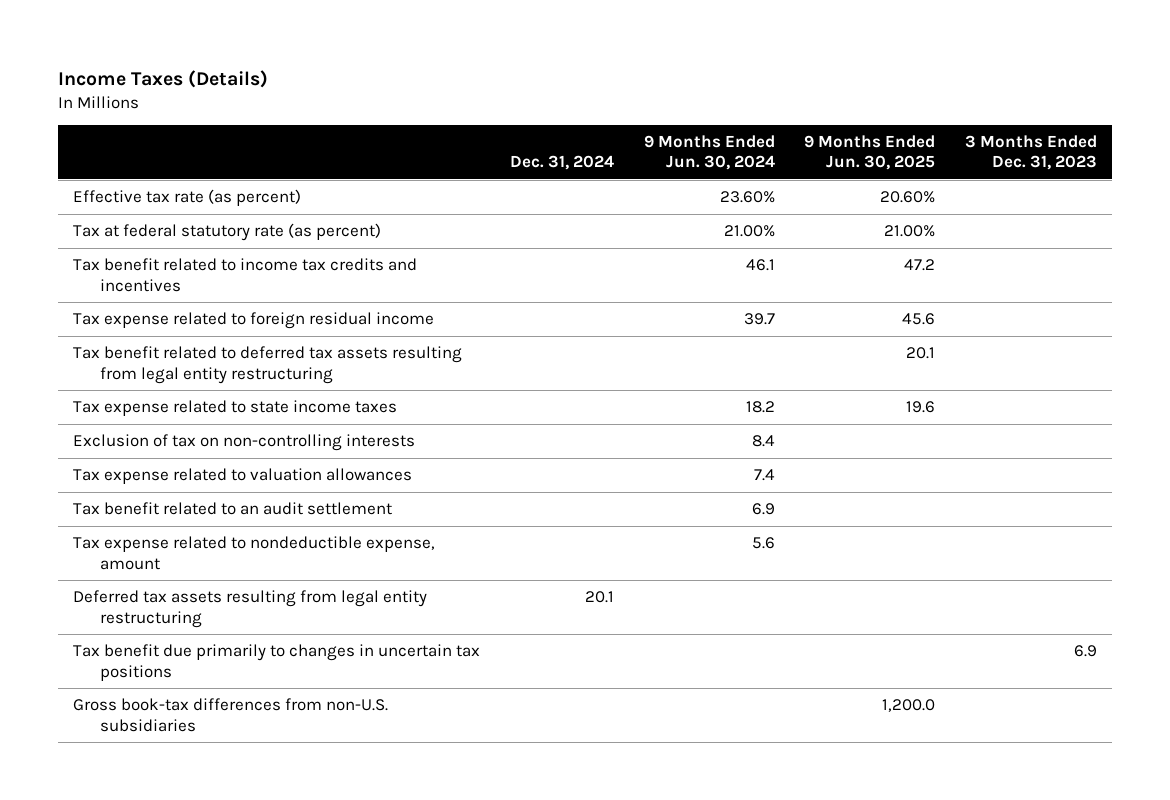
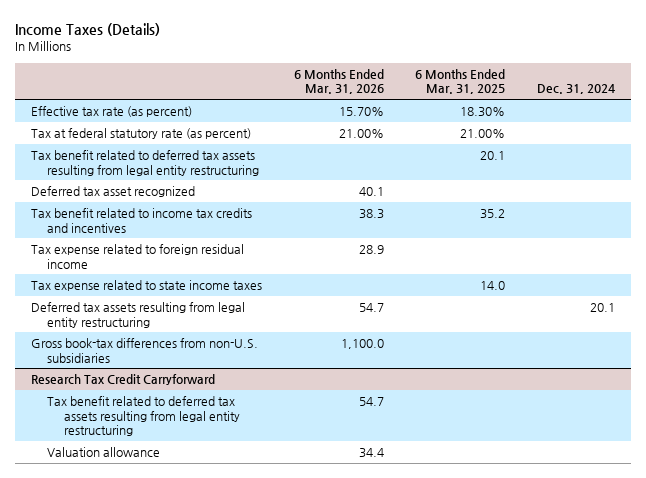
[643,134,775,171] 9 Months Ended Jun. 30, 2024 -> none
[804,134,936,171] 9 Months Ended Jun. 30, 2025 -> none
[964,134,1097,171] 3 Months Ended Dec. 31, 2023 -> none
none -> [293,68,384,95] 6 Months Ended Mar. 31, 2026
none -> [415,68,506,95] 6 Months Ended Mar. 31, 2025
[73,346,463,384] Tax benefit related to deferred tax assets resulting from legal entity restructuring -> [30,150,260,176] Tax benefit related to deferred tax assets resulting from legal entity restructuring
none -> [30,186,195,198] Deferred tax asset recognized
[73,434,416,452] Exclusion of tax on non-controlling interests -> none
[73,468,413,485] Tax expense related to valuation allowances -> none
[73,502,393,516] Tax benefit related to an audit settlement -> none
[73,536,436,570] Tax expense related to nondeductible expense, amount -> none
[73,644,481,681] Tax benefit due primarily to changes in uncertain tax positions -> none
none -> [30,374,215,386] Research Tax Credit Carryforward
none -> [47,396,240,437] Tax benefit related to deferred tax assets resulting from legal entity restructuring
none -> [47,447,161,458] Valuation allowance

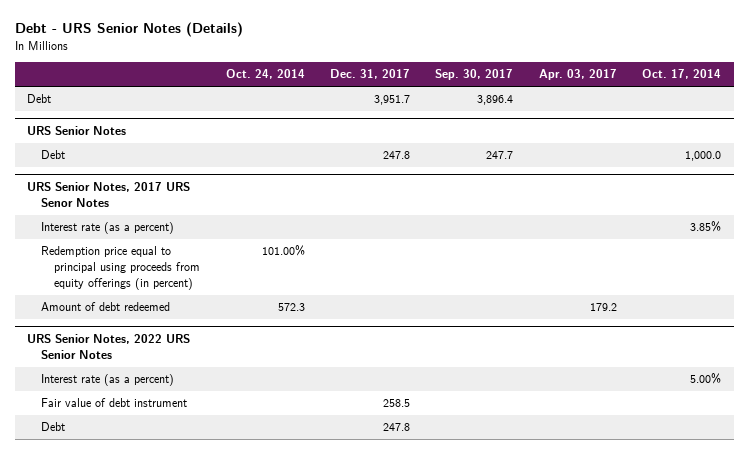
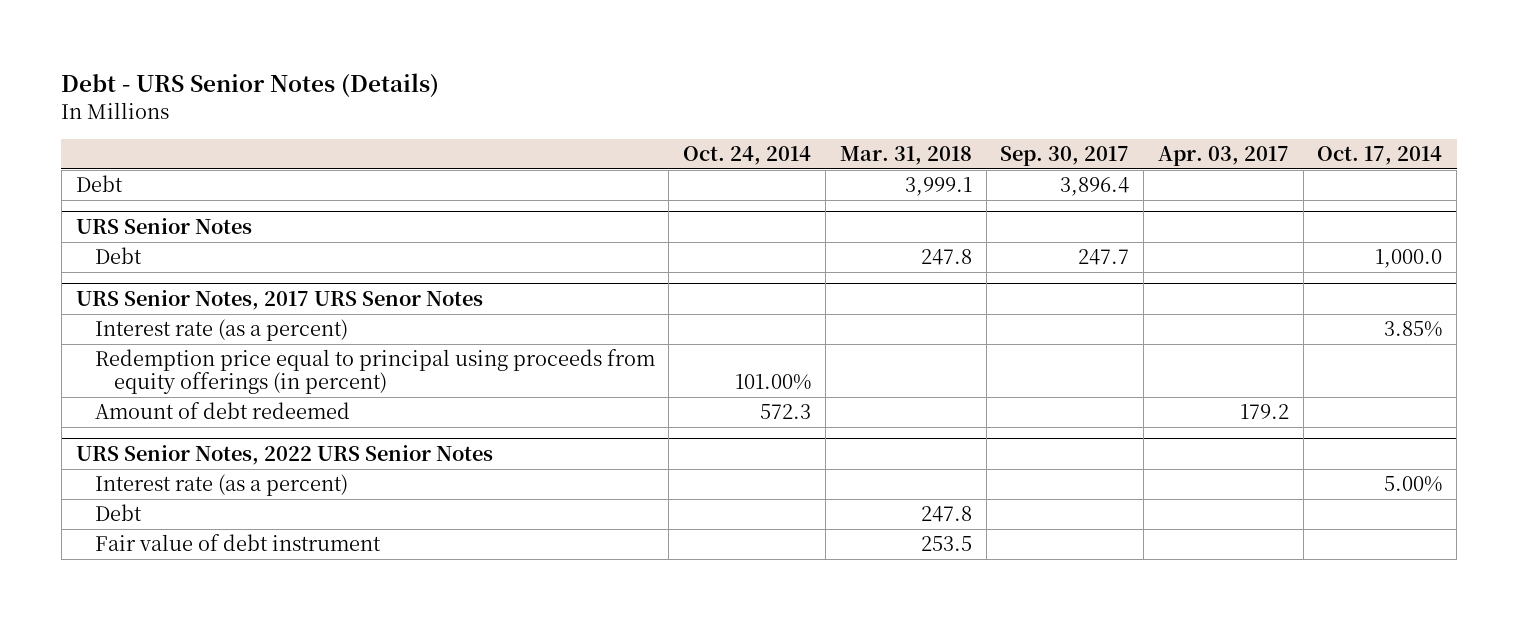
[330,69,411,80] Dec. 31, 2017 -> none
none -> [839,145,972,165] Mar. 31, 2018
[40,398,187,408] Fair value of debt instrument -> [94,534,381,552] Fair value of debt instrument

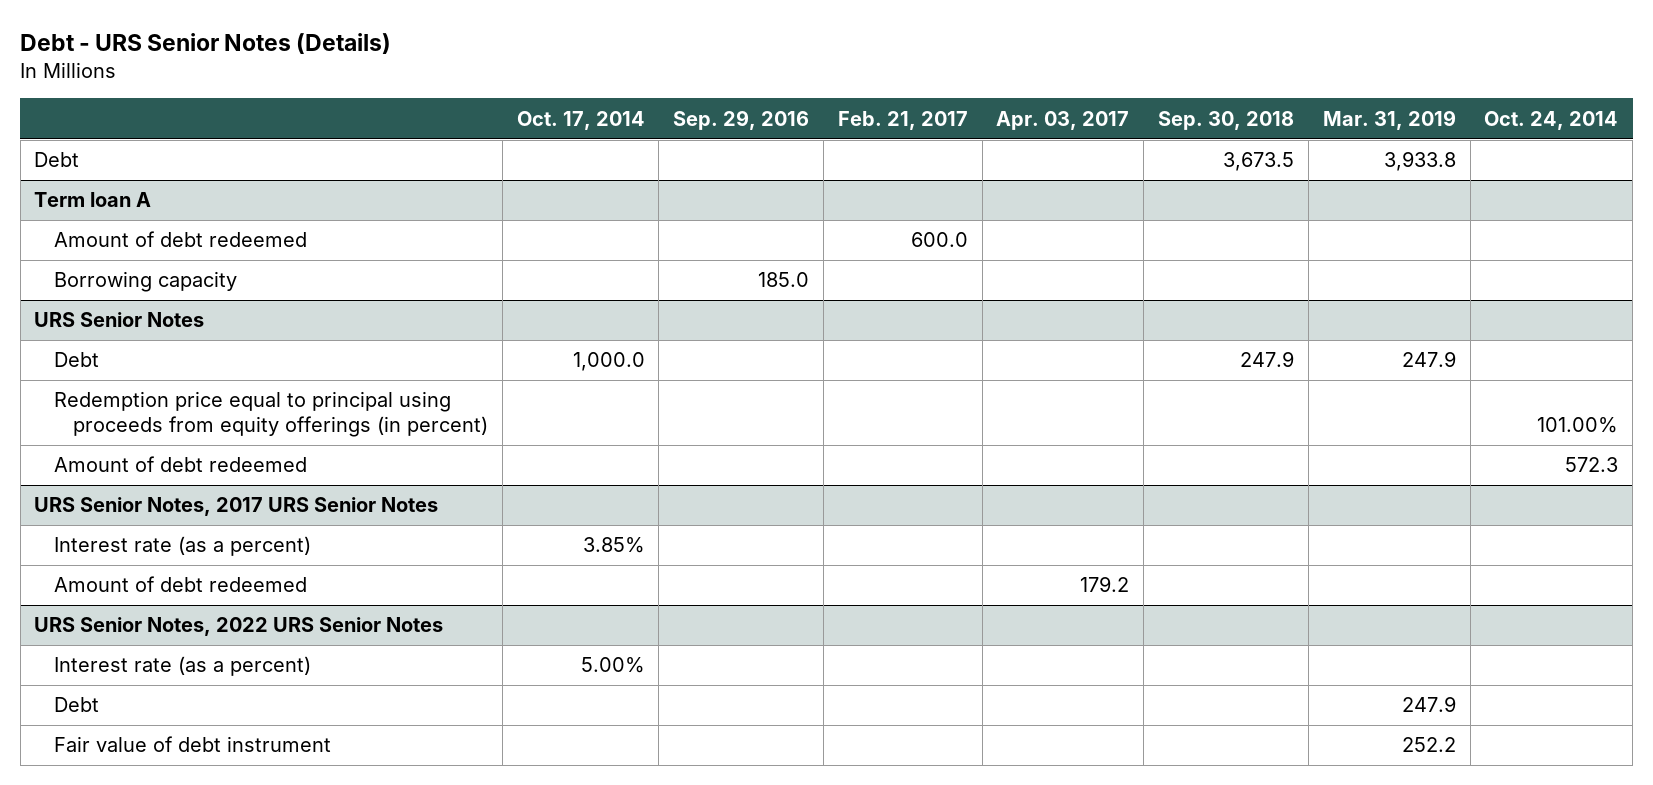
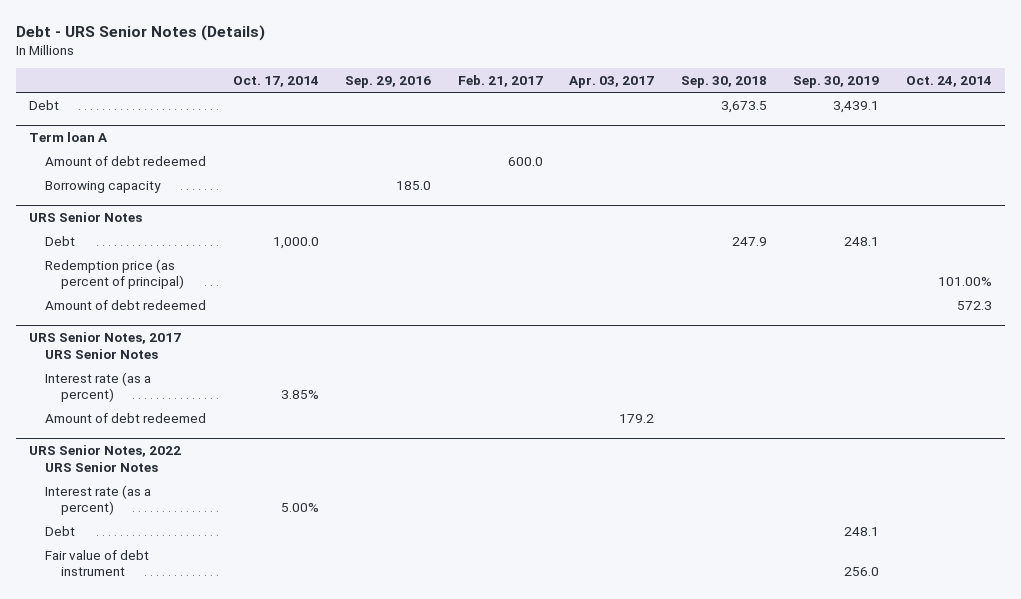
[1322,109,1456,130] Mar. 31, 2019 -> none
none -> [793,76,880,89] Sep. 30, 2019
[53,391,488,438] Redemption price equal to principal using proceeds from equity offerings (in percent) -> none
none -> [44,258,185,290] Redemption price (as percent of principal)

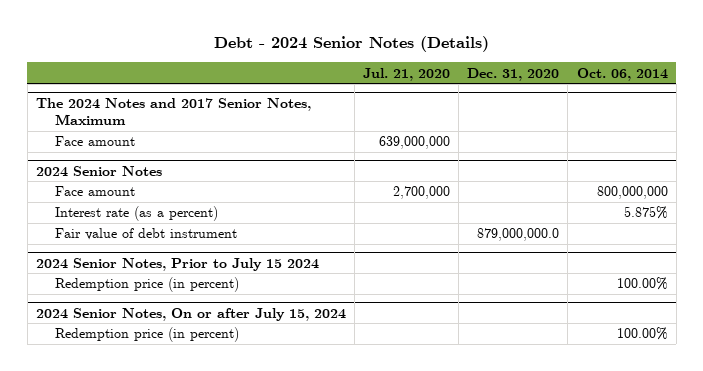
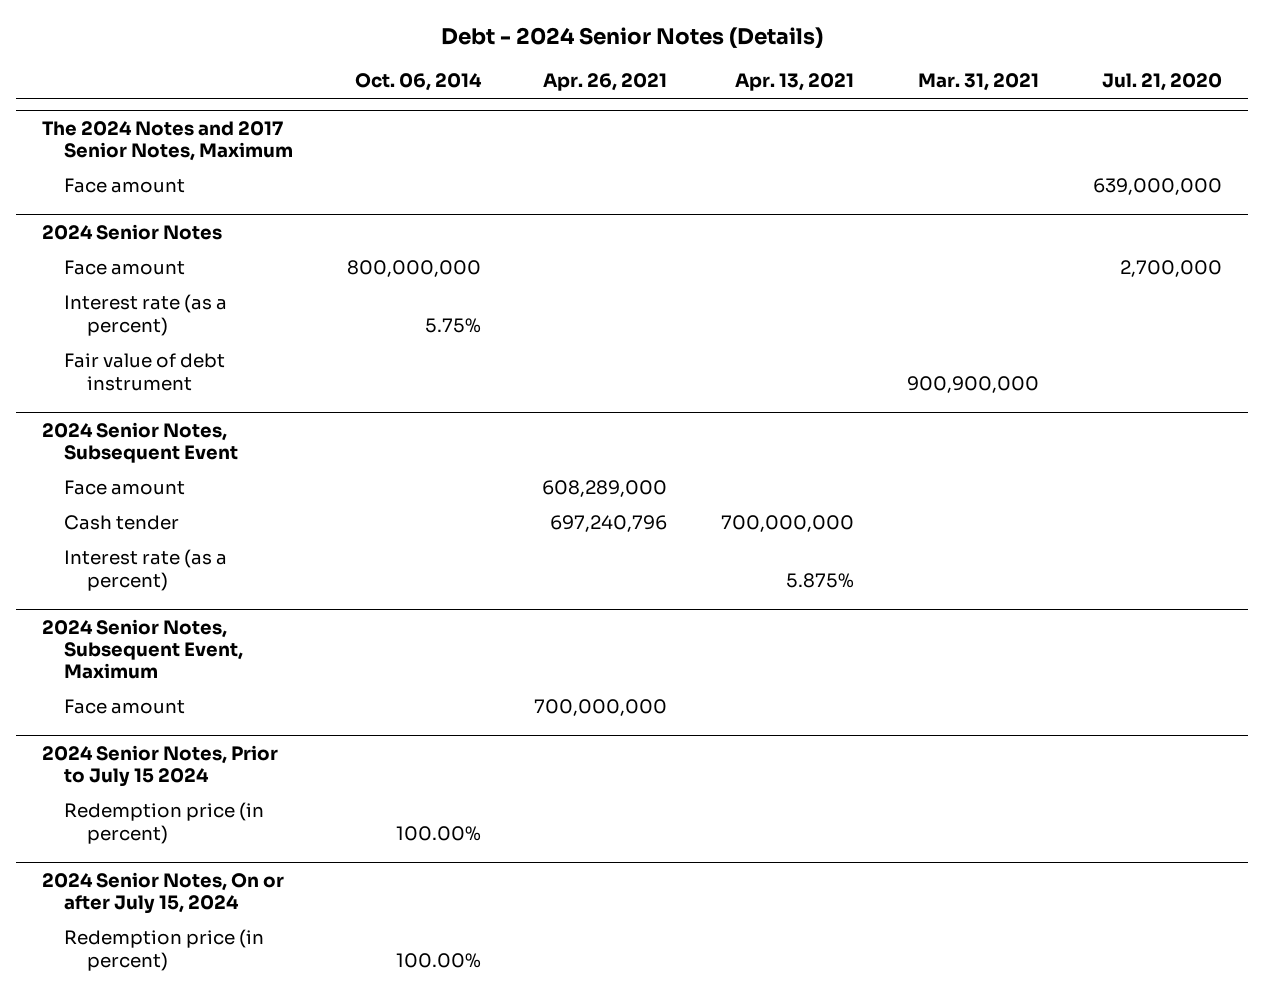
[467,67,560,81] Dec. 31, 2020 -> none
none -> [543,73,668,92] Apr. 26, 2021
none -> [734,73,854,92] Apr. 13, 2021
none -> [918,73,1040,92] Mar. 31, 2021
[623,206,668,220] 5.875% -> [424,317,481,333] 5.75%
none -> [42,421,239,464] 2024 Senior Notes, Subsequent Event
none -> [64,480,186,496] Face amount
none -> [64,515,180,531] Cash tender
none -> [64,549,228,591] Interest rate (as a percent)
none -> [42,618,244,680] 2024 Senior Notes, Subsequent Event, Maximum
none -> [64,699,186,715] Face amount

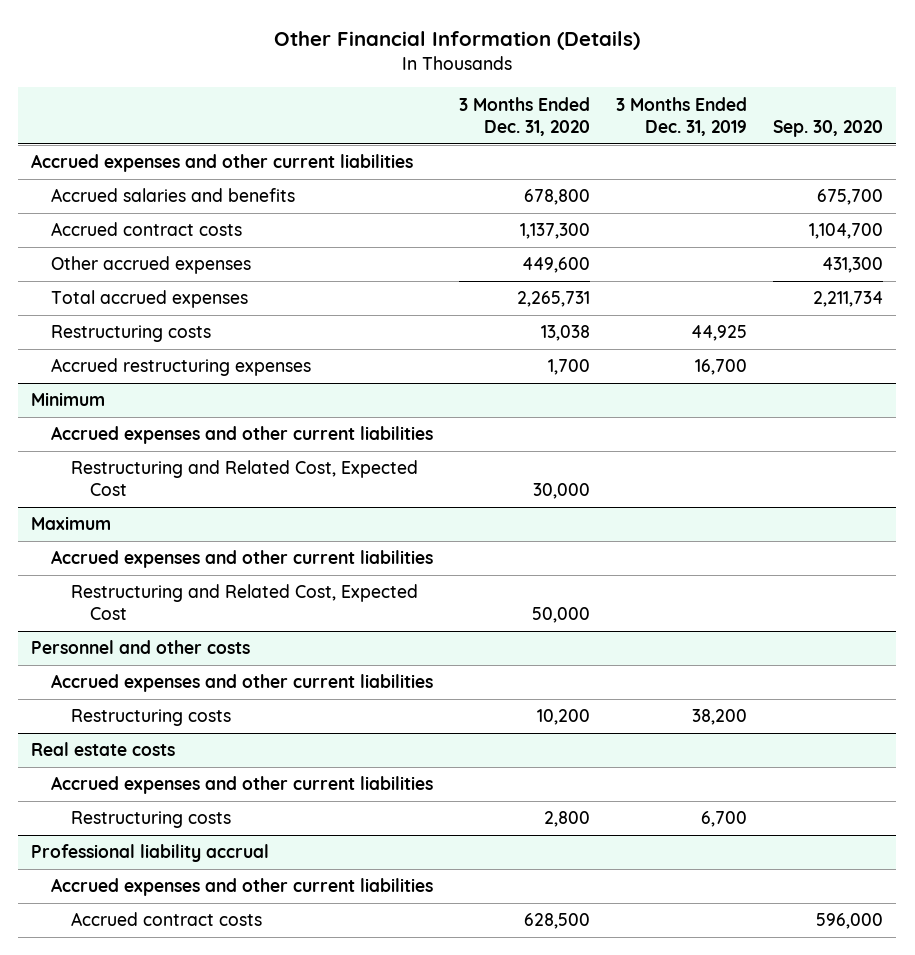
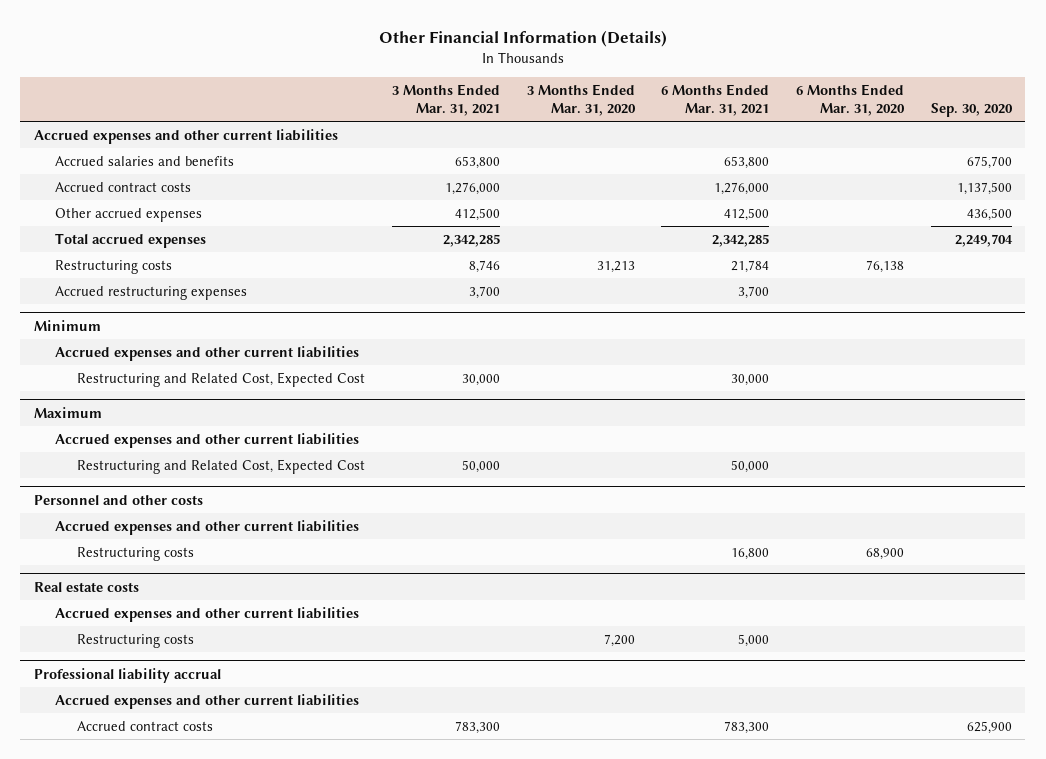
[459,96,591,136] 3 Months Ended Dec. 31, 2020 -> none
[616,96,748,136] 3 Months Ended Dec. 31, 2019 -> none
none -> [391,84,500,116] 3 Months Ended Mar. 31, 2021
none -> [526,84,636,116] 3 Months Ended Mar. 31, 2020
none -> [661,84,770,116] 6 Months Ended Mar. 31, 2021
none -> [796,84,906,116] 6 Months Ended Mar. 31, 2020
[809,223,884,240] 1,104,700 -> [957,181,1013,195] 1,137,500
[822,257,884,274] 431,300 -> [967,207,1013,221] 436,500
[813,291,884,308] 2,211,734 -> [955,233,1014,247] 2,249,704
[816,913,884,930] 596,000 -> [967,720,1013,734] 625,900

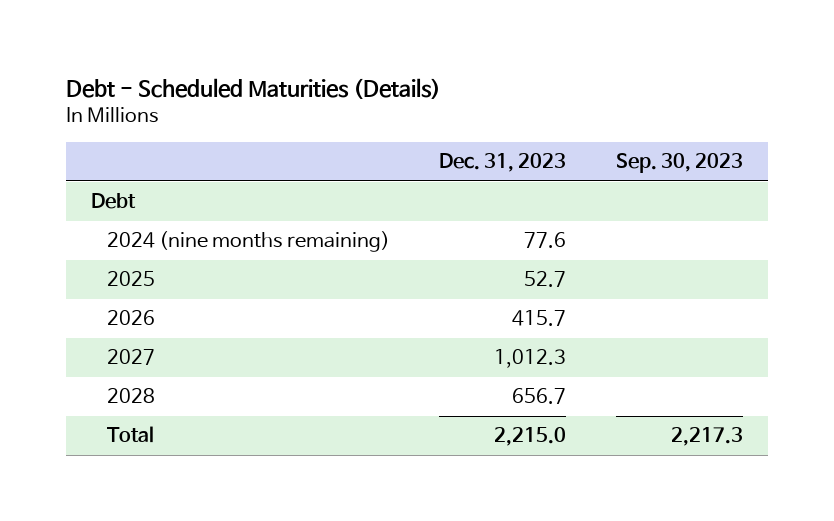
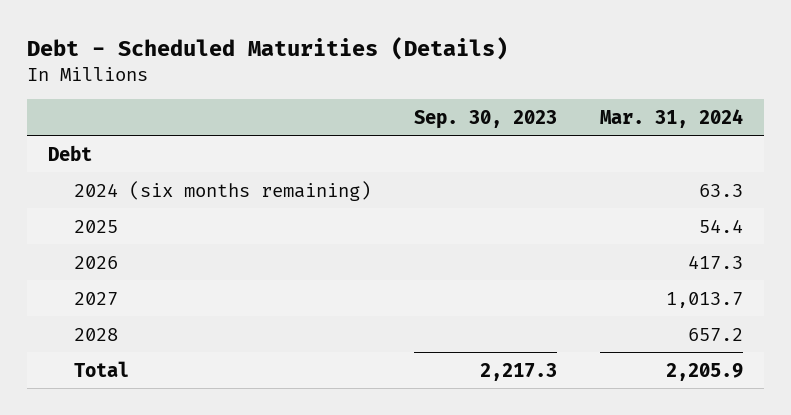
[439,153,567,173] Dec. 31, 2023 -> none
none -> [599,108,743,128] Mar. 31, 2024
[106,231,390,253] 2024 (nine months remaining) -> [73,180,371,201] 2024 (six months remaining)

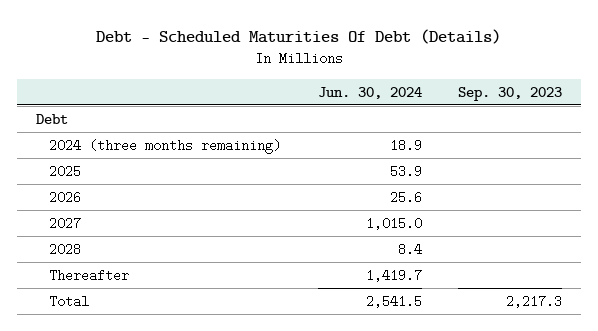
[27,36,509,60] Debt - Scheduled Maturities (Details) -> [95,28,501,44] Debt - Scheduled Maturities Of Debt (Details)
[599,108,743,128] Mar. 31, 2024 -> none
none -> [317,86,422,99] Jun. 30, 2024
[73,180,371,201] 2024 (six months remaining) -> [48,138,281,154] 2024 (three months remaining)
none -> [48,268,129,282] Thereafter

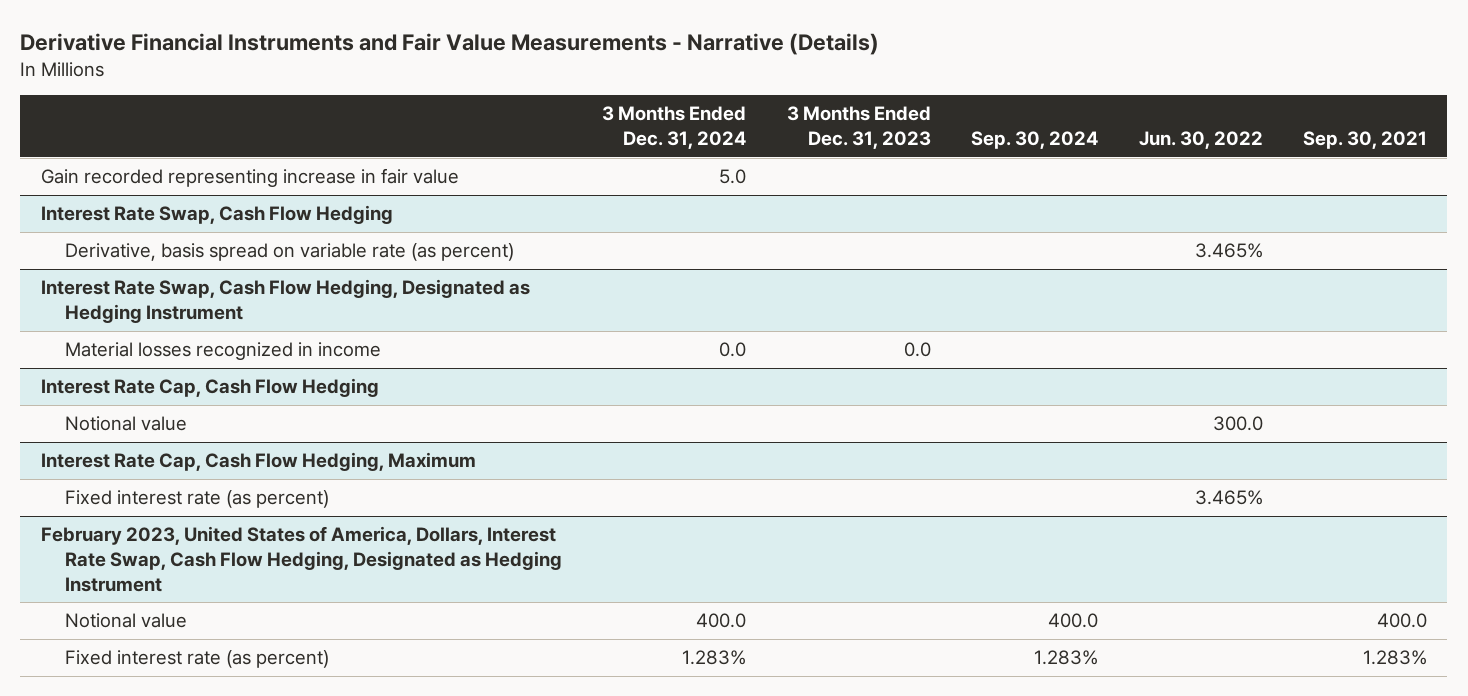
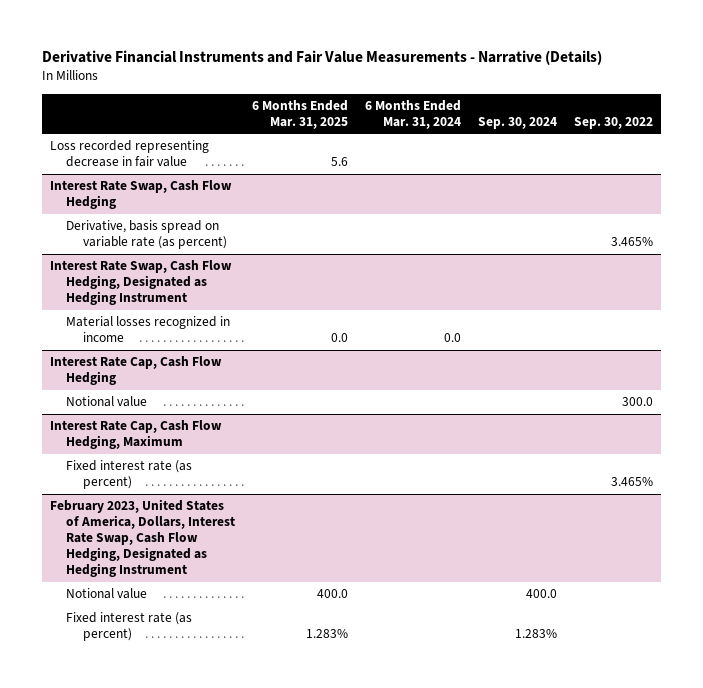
[602,106,747,150] 3 Months Ended Dec. 31, 2024 -> none
[786,106,931,150] 3 Months Ended Dec. 31, 2023 -> none
[1138,131,1263,150] Jun. 30, 2022 -> none
[1302,131,1427,150] Sep. 30, 2021 -> none
none -> [252,99,349,129] 6 Months Ended Mar. 31, 2025
none -> [365,99,462,129] 6 Months Ended Mar. 31, 2024
none -> [573,116,653,129] Sep. 30, 2022
[40,168,459,188] Gain recorded representing increase in fair value -> [49,140,209,168] Loss recorded representing decrease in fair value

